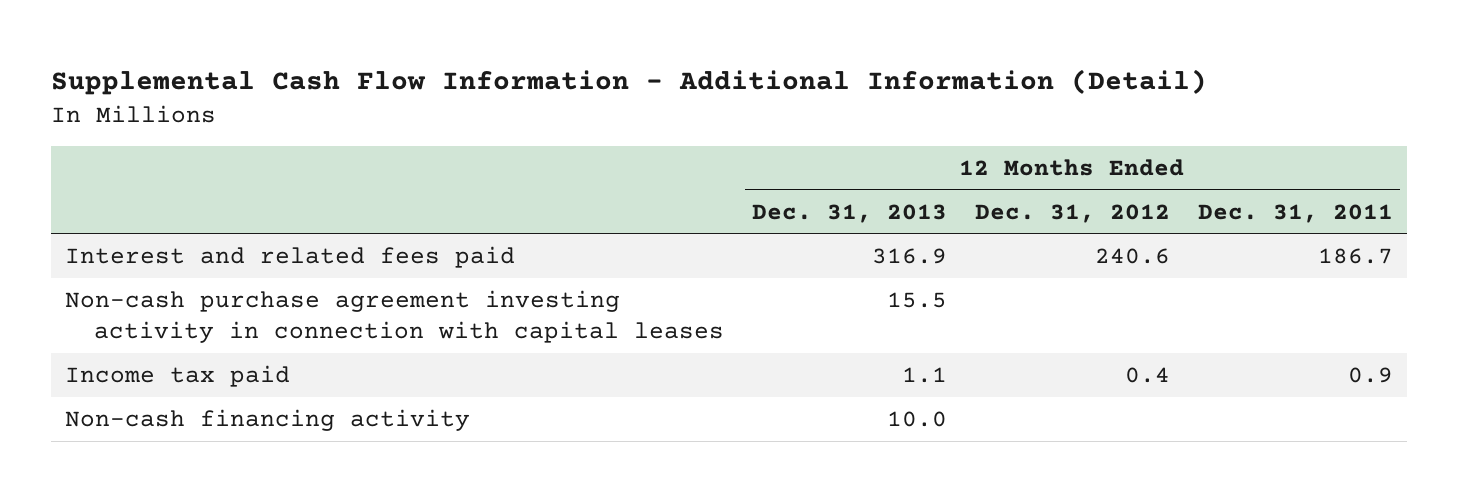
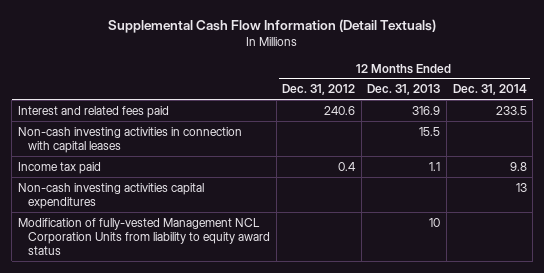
[51,68,1208,95] Supplemental Cash Flow Information - Additional Information (Detail) -> [108,19,437,34] Supplemental Cash Flow Information (Detail Textuals)
[1197,203,1393,223] Dec. 31, 2011 -> none
none -> [452,84,527,96] Dec. 31, 2014
[65,289,725,344] Non-cash purchase agreement investing activity in connection with capital leases -> [17,126,242,154] Non-cash investing activities in connection with capital leases
[65,408,471,431] Non-cash financing activity -> none
none -> [17,182,204,210] Non-cash investing activities capital expenditures
none -> [17,217,270,256] Modification of fully-vested Management NCL Corporation Units from liability to equity award status

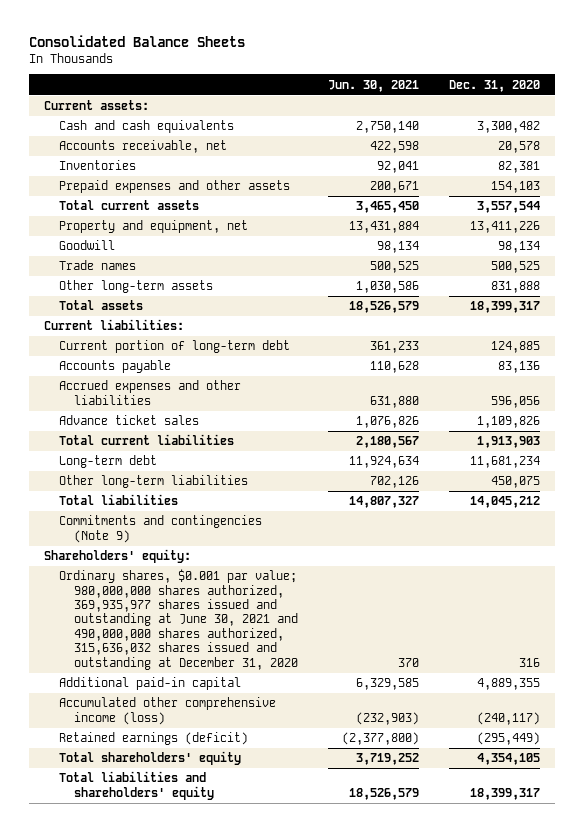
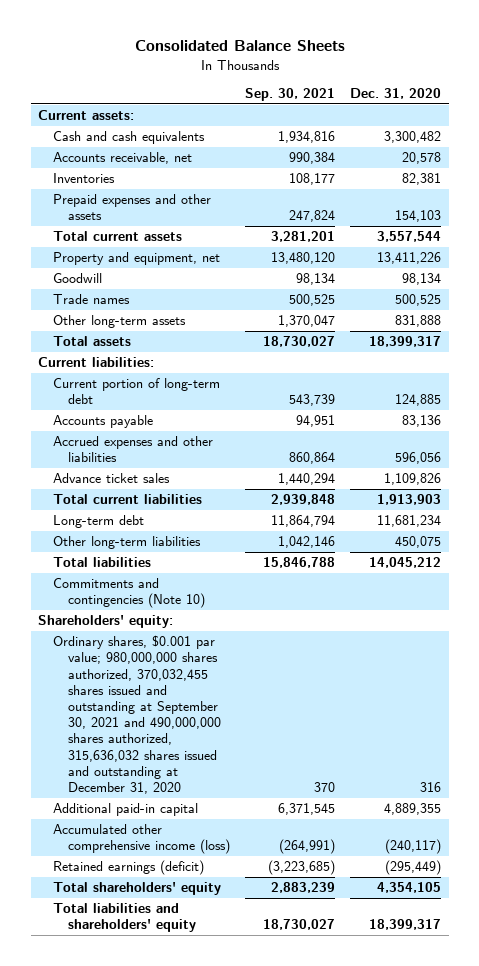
[328,79,420,92] Jun. 30, 2021 -> none
none -> [245,87,336,101] Sep. 30, 2021
[58,515,262,543] Commitments and contingencies (Note 9) -> [53,578,206,609] Commitments and contingencies (Note 10)
[58,569,299,670] Ordinary shares, $0.001 par value; 980,000,000 shares authorized, 369,935,977 shares issued and outstanding at June 30, 2021 and 490,000,000 shares authorized, 315,636,032 shares issued and outstanding at December 31, 2020 -> [53,635,222,795] Ordinary shares, $0.001 par value; 980,000,000 shares authorized, 370,032,455 shares issued and outstanding at September 30, 2021 and 490,000,000 shares authorized, 315,636,032 shares issued and outstanding at December 31, 2020

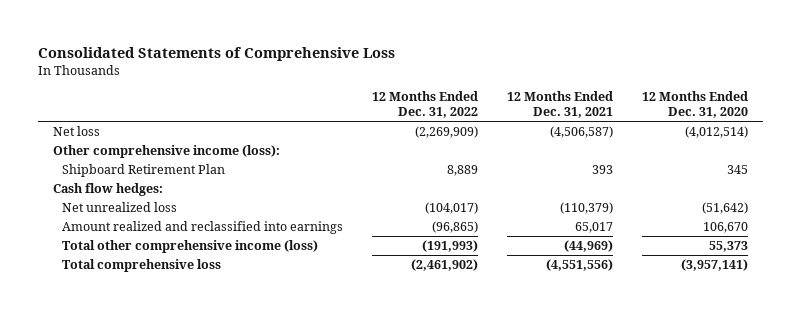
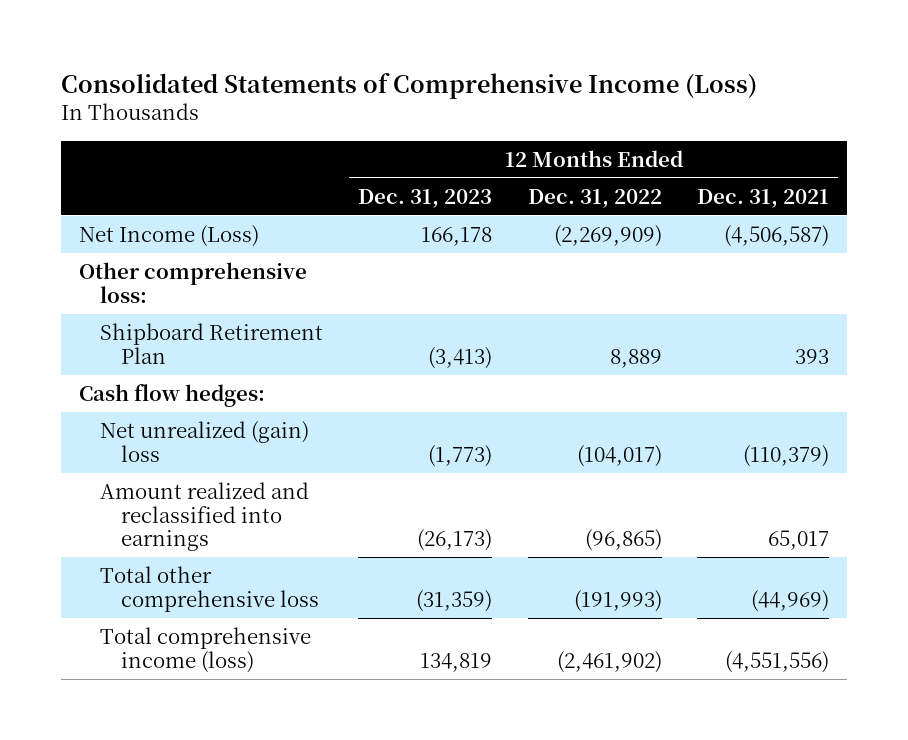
[38,46,396,61] Consolidated Statements of Comprehensive Loss -> [60,72,757,99] Consolidated Statements of Comprehensive Income (Loss)
[642,91,749,119] 12 Months Ended Dec. 31, 2020 -> none
none -> [358,188,493,208] Dec. 31, 2023
[52,126,100,137] Net loss -> [78,224,259,247] Net Income (Loss)
[52,145,280,159] Other comprehensive income (loss): -> [78,261,307,303] Other comprehensive loss:
[62,202,178,213] Net unrealized loss -> [99,420,309,462] Net unrealized (gain) loss
[62,240,319,254] Total other comprehensive income (loss) -> [99,565,319,612] Total other comprehensive loss
[62,259,222,273] Total comprehensive loss -> [99,626,311,673] Total comprehensive income (loss)

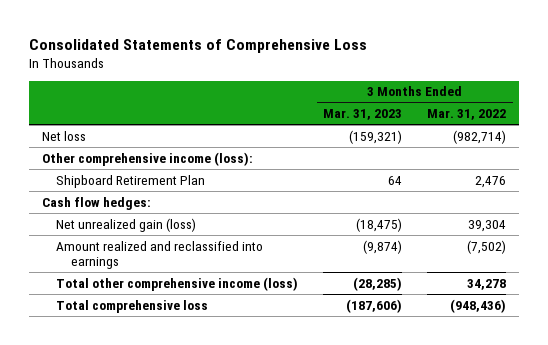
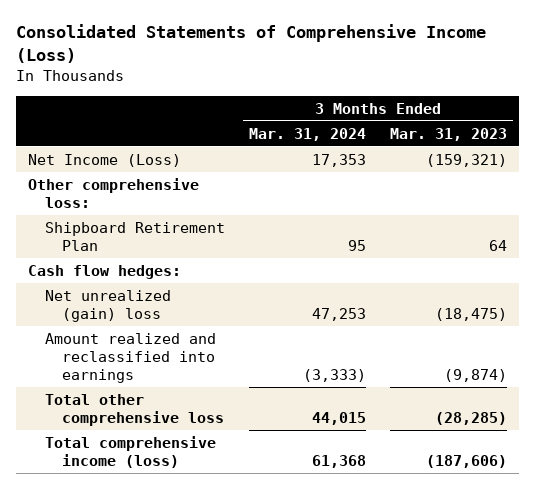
[28,38,367,53] Consolidated Statements of Comprehensive Loss -> [15,24,486,64] Consolidated Statements of Comprehensive Income (Loss)
[427,109,507,121] Mar. 31, 2022 -> none
none -> [248,127,366,141] Mar. 31, 2024
[41,130,86,141] Net loss -> [27,153,181,167] Net Income (Loss)
[41,151,253,166] Other comprehensive income (loss): -> [27,177,199,208] Other comprehensive loss:
[56,217,197,232] Net unrealized gain (loss) -> [44,289,171,322] Net unrealized (gain) loss
[56,276,299,291] Total other comprehensive income (loss) -> [44,393,224,426] Total other comprehensive loss
[56,299,209,313] Total comprehensive loss -> [44,435,216,468] Total comprehensive income (loss)

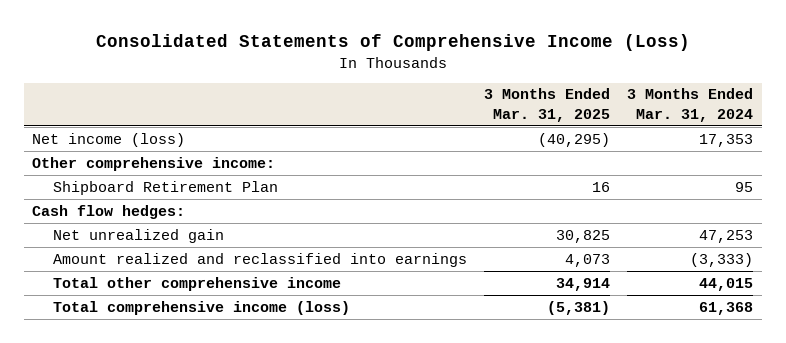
[390,127,508,141] Mar. 31, 2023 -> none
none -> [484,88,611,122] 3 Months Ended Mar. 31, 2025
[27,153,181,167] Net Income (Loss) -> [32,132,186,147] Net income (loss)
[27,177,199,208] Other comprehensive loss: -> [32,156,276,171] Other comprehensive income:
[44,289,171,322] Net unrealized (gain) loss -> [53,228,225,243] Net unrealized gain
[44,393,224,426] Total other comprehensive loss -> [53,276,342,291] Total other comprehensive income

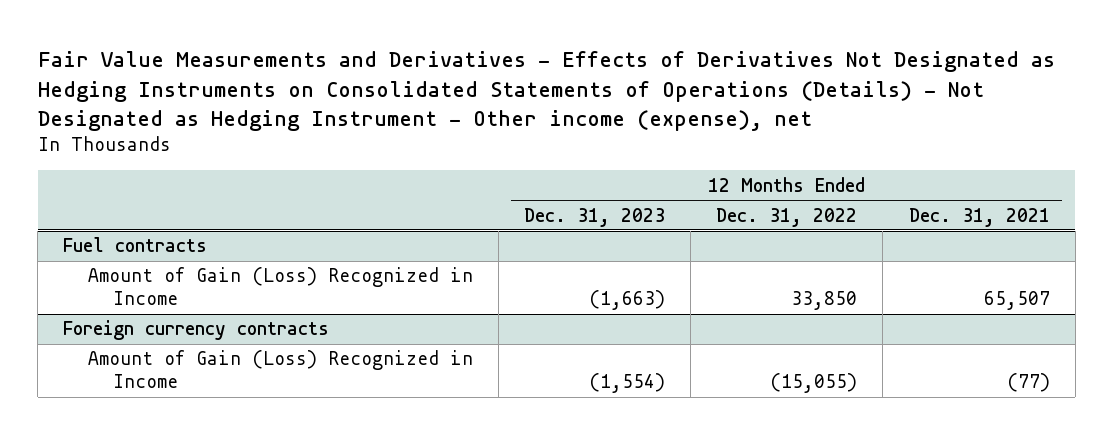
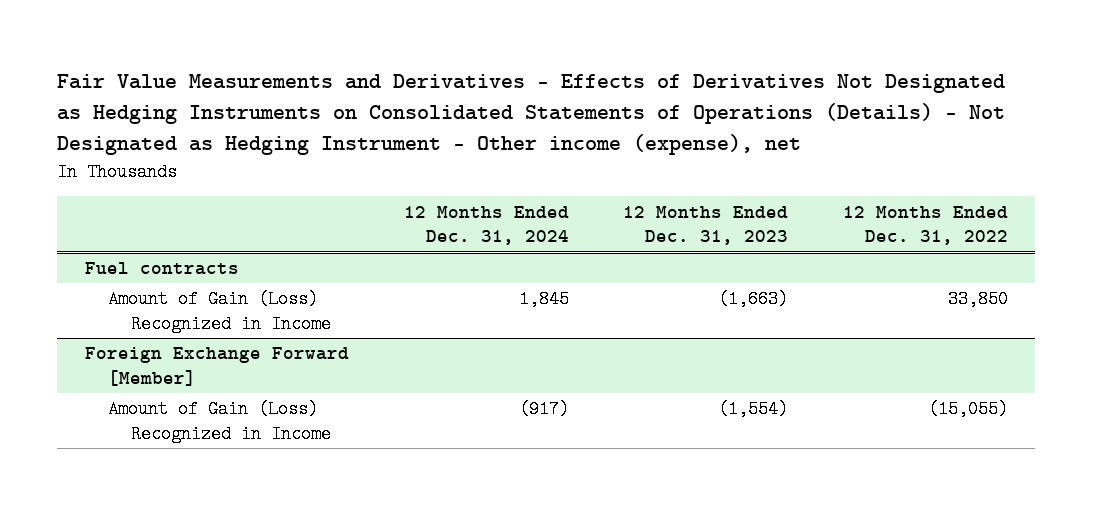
[908,207,1050,227] Dec. 31, 2021 -> none
none -> [403,205,569,246] 12 Months Ended Dec. 31, 2024
[63,320,330,341] Foreign currency contracts -> [84,347,349,387] Foreign Exchange Forward [Member]

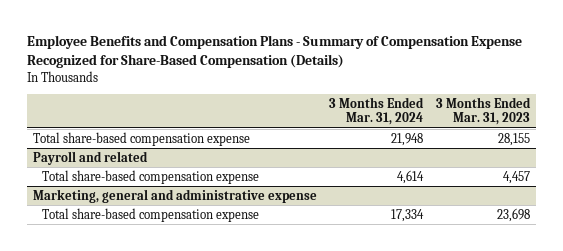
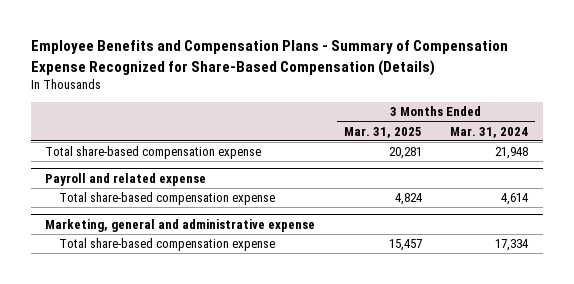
[435,97,531,126] 3 Months Ended Mar. 31, 2023 -> none
none -> [343,126,422,138] Mar. 31, 2025
[33,150,149,165] Payroll and related -> [45,172,207,186] Payroll and related expense

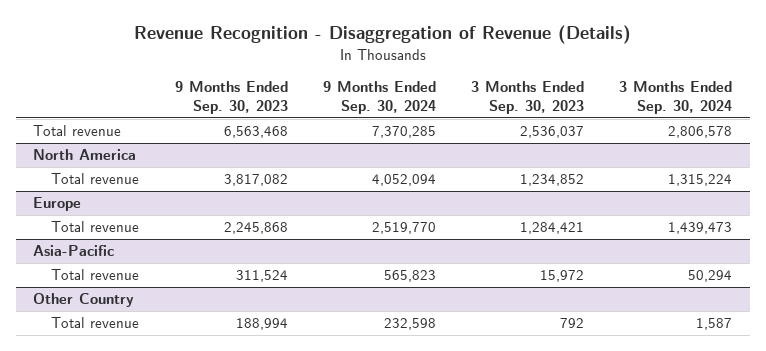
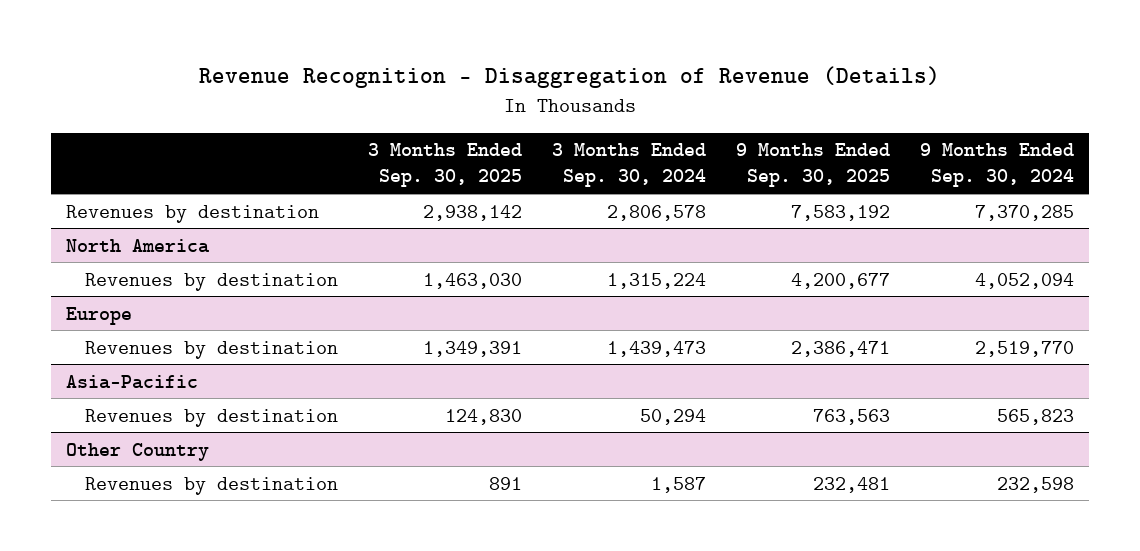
[174,80,288,115] 9 Months Ended Sep. 30, 2023 -> none
[471,80,585,115] 3 Months Ended Sep. 30, 2023 -> none
none -> [367,143,522,188] 3 Months Ended Sep. 30, 2025
none -> [736,143,891,188] 9 Months Ended Sep. 30, 2025
[33,125,122,137] Total revenue -> [65,204,319,223] Revenues by destination
[51,173,140,185] Total revenue -> [84,272,338,291] Revenues by destination
[51,221,140,233] Total revenue -> [84,340,338,359] Revenues by destination
[51,269,140,281] Total revenue -> [84,408,338,427] Revenues by destination
[51,317,140,329] Total revenue -> [84,476,338,495] Revenues by destination

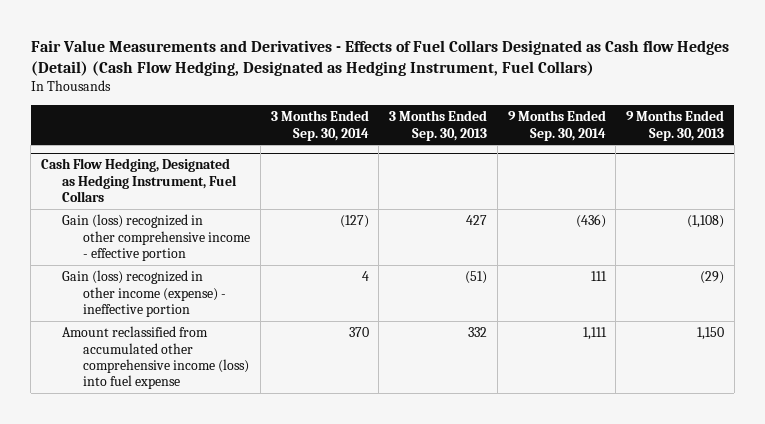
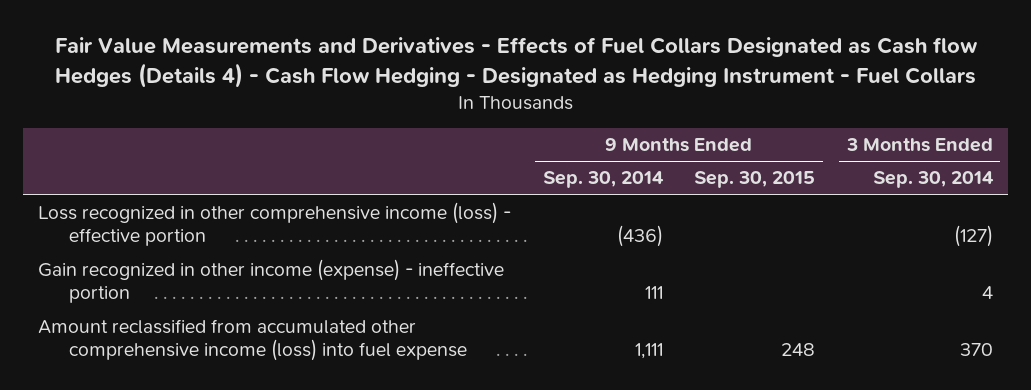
[30,39,729,77] Fair Value Measurements and Derivatives - Effects of Fuel Collars Designated as Cash flow Hedges (Detail) (Cash Flow Hedging, Designated as Hedging Instrument, Fuel Collars) -> [54,36,978,88] Fair Value Measurements and Derivatives - Effects of Fuel Collars Designated as Cash flow Hedges (Details 4) - Cash Flow Hedging - Designated as Hedging Instrument - Fuel Collars
[389,110,488,141] 3 Months Ended Sep. 30, 2013 -> none
[626,110,725,141] 9 Months Ended Sep. 30, 2013 -> none
none -> [694,171,816,189] Sep. 30, 2015
[40,158,237,203] Cash Flow Hedging, Designated as Hedging Instrument, Fuel Collars -> none
[61,214,251,261] Gain (loss) recognized in other comprehensive income - effective portion -> [38,202,512,247] Loss recognized in other comprehensive income (loss) - effective portion
[61,270,227,317] Gain (loss) recognized in other income (expense) - ineffective portion -> [38,259,505,304] Gain recognized in other income (expense) - ineffective portion

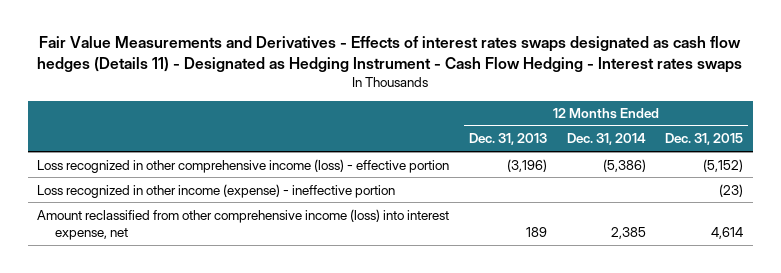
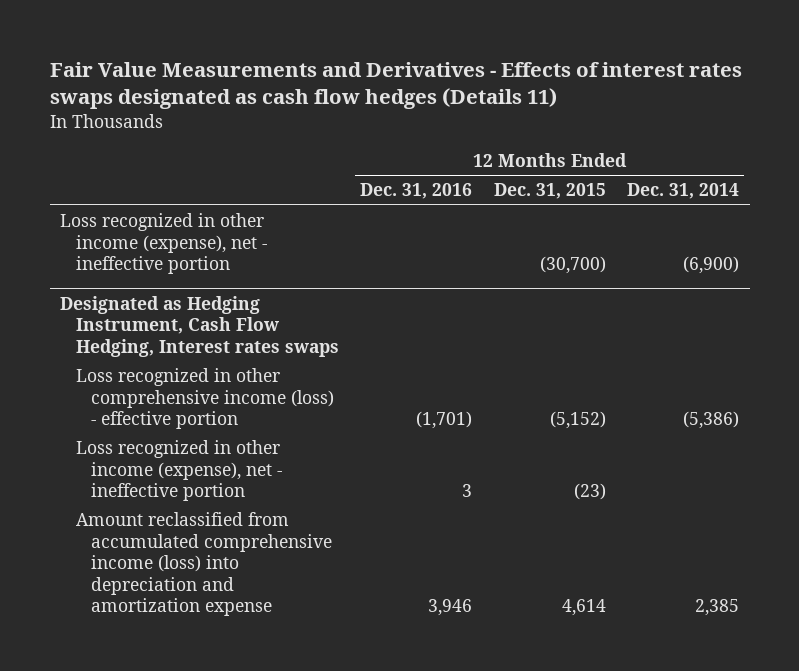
[37,36,743,74] Fair Value Measurements and Derivatives - Effects of interest rates swaps designated as cash flow hedges (Details 11) - Designated as Hedging Instrument - Cash Flow Hedging - Interest rates swaps -> [49,61,742,110] Fair Value Measurements and Derivatives - Effects of interest rates swaps designated as cash flow hedges (Details 11)
[469,133,548,146] Dec. 31, 2013 -> none
none -> [360,183,473,200] Dec. 31, 2016
none -> [60,213,267,275] Loss recognized in other income (expense), net - ineffective portion
none -> [60,295,339,357] Designated as Hedging Instrument, Cash Flow Hedging, Interest rates swaps
[37,183,396,198] Loss recognized in other income (expense) - ineffective portion -> [75,440,283,502] Loss recognized in other income (expense), net - ineffective portion
[37,208,450,240] Amount reclassified from other comprehensive income (loss) into interest expense, net -> [75,512,333,617] Amount reclassified from accumulated comprehensive income (loss) into depreciation and amortization expense

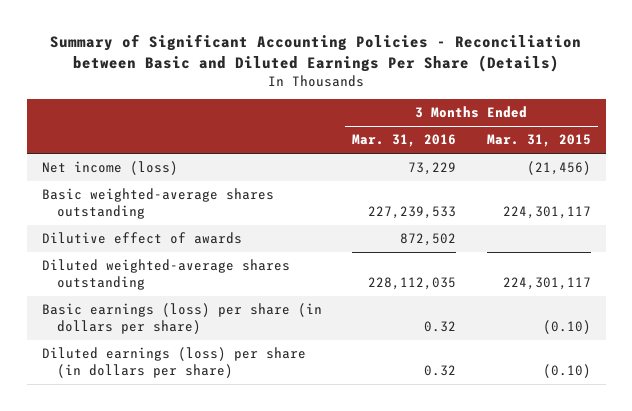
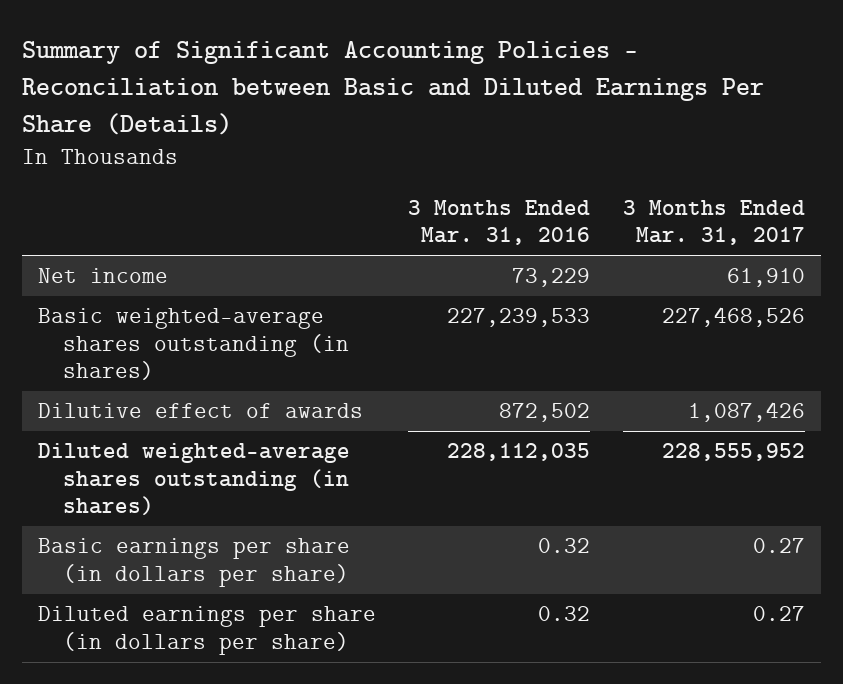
[486,134,591,148] Mar. 31, 2015 -> none
none -> [623,199,806,246] 3 Months Ended Mar. 31, 2017
[41,161,178,176] Net income (loss) -> [37,268,168,284] Net income
[41,188,274,219] Basic weighted-average shares outstanding -> [37,308,350,381] Basic weighted-average shares outstanding (in shares)
[41,259,290,290] Diluted weighted-average shares outstanding -> [37,443,350,516] Diluted weighted-average shares outstanding (in shares)
[41,303,322,334] Basic earnings (loss) per share (in dollars per share) -> [37,538,350,587] Basic earnings per share (in dollars per share)
[41,347,306,378] Diluted earnings (loss) per share (in dollars per share) -> [37,606,376,655] Diluted earnings per share (in dollars per share)

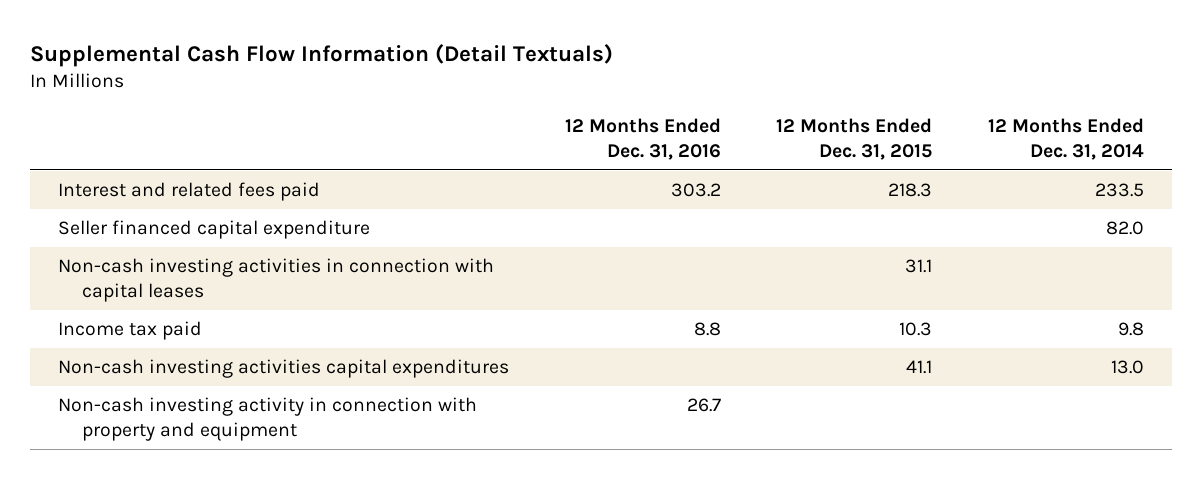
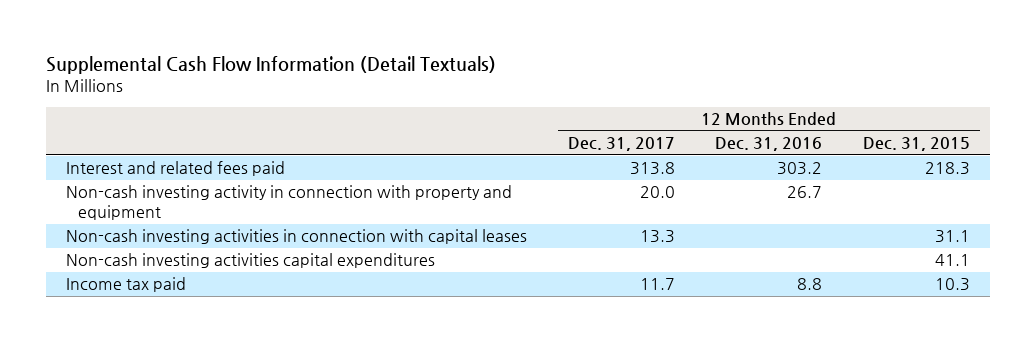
[988,117,1145,160] 12 Months Ended Dec. 31, 2014 -> none
none -> [567,137,675,152] Dec. 31, 2017
[58,220,371,240] Seller financed capital expenditure -> none
[58,397,478,442] Non-cash investing activity in connection with property and equipment -> [66,185,513,221] Non-cash investing activity in connection with property and equipment
[58,321,203,341] Income tax paid -> [66,277,187,293] Income tax paid

